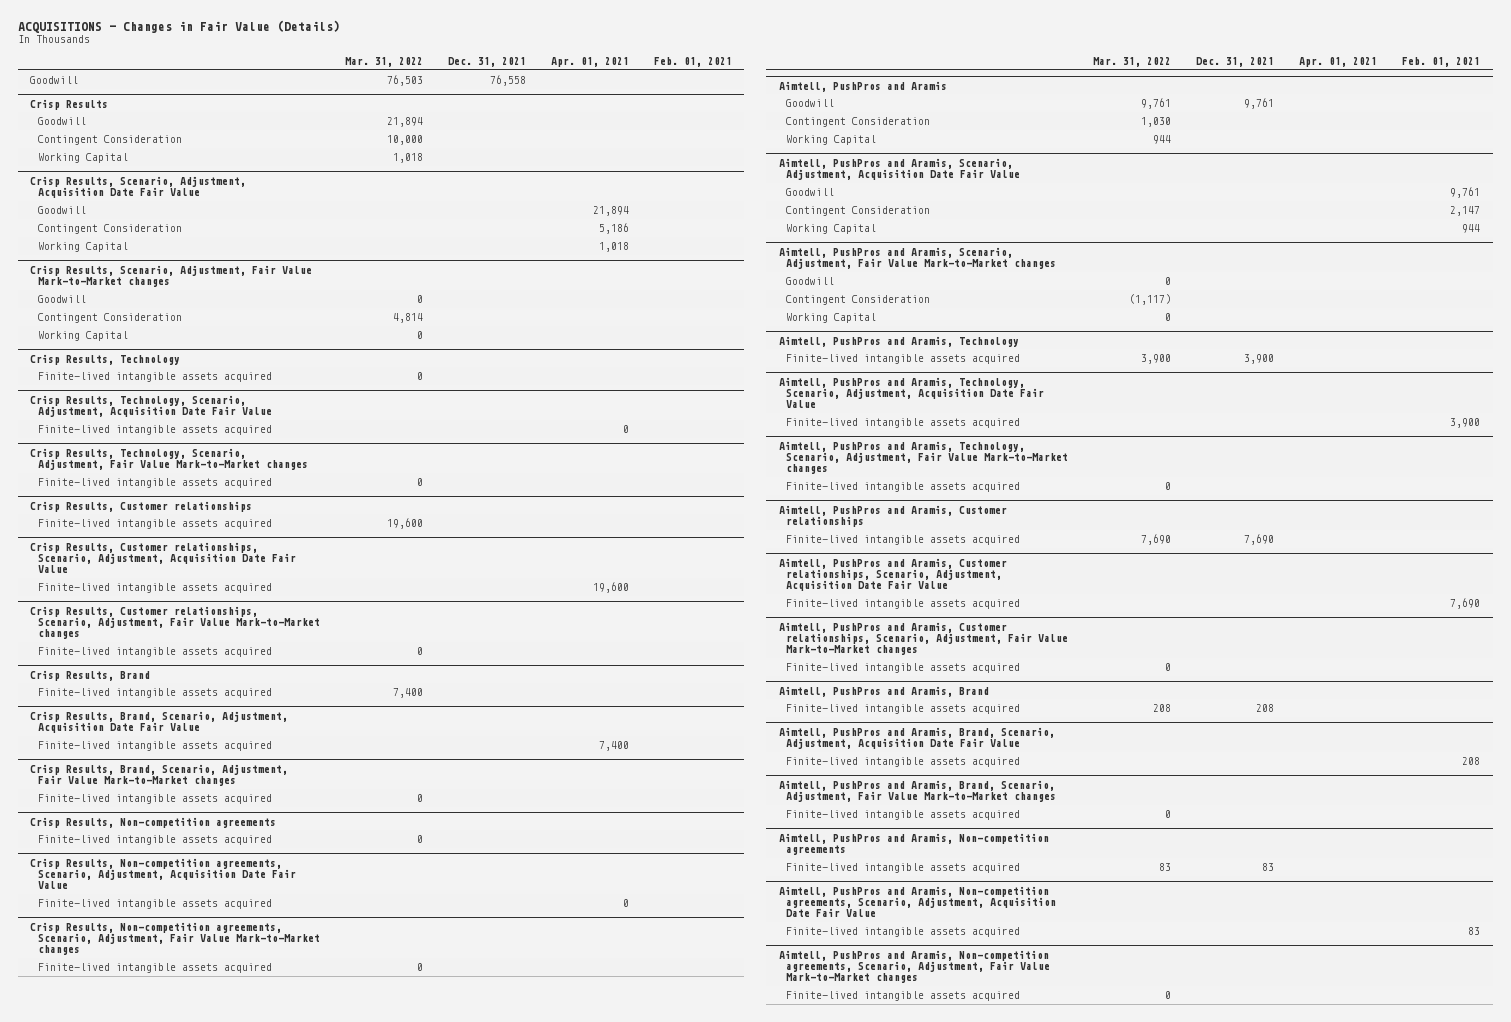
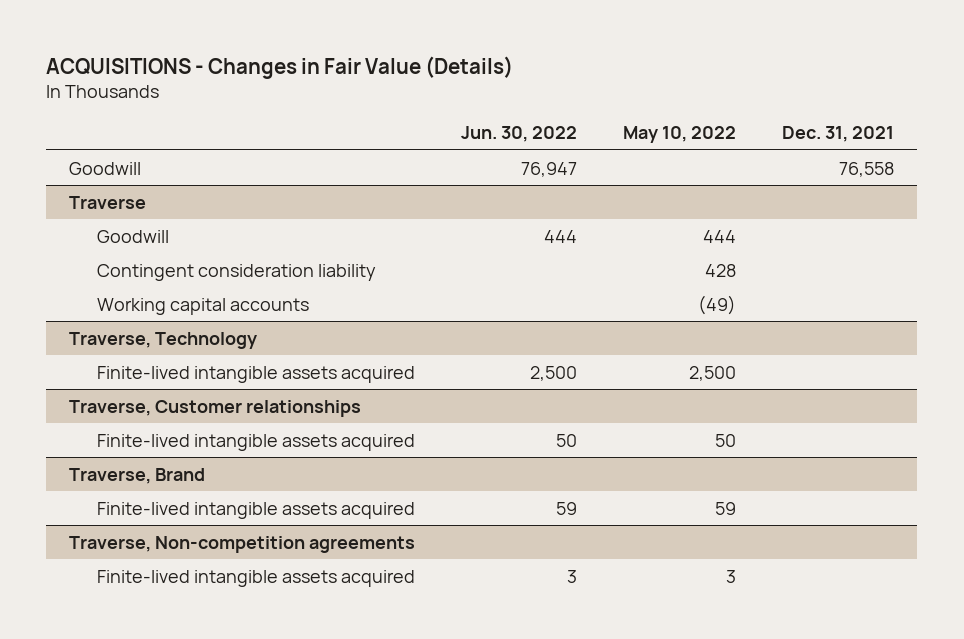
[344,56,423,67] Mar. 31, 2022 -> none
[550,56,629,67] Apr. 01, 2021 -> none
[653,56,732,67] Feb. 01, 2021 -> none
none -> [461,126,578,143] Jun. 30, 2022
none -> [623,126,737,144] May 10, 2022
[30,98,109,110] Crisp Results -> none
[38,116,87,125] Goodwill -> none
[38,134,183,145] Contingent Consideration -> none
[38,152,129,163] Working Capital -> none
[30,175,247,198] Crisp Results, Scenario, Adjustment, Acquisition Date Fair Value -> none
[38,205,87,214] Goodwill -> none
[38,223,183,234] Contingent Consideration -> none
[38,241,129,252] Working Capital -> none
[30,264,313,287] Crisp Results, Scenario, Adjustment, Fair Value Mark-to-Market changes -> none
[38,294,87,303] Goodwill -> none
[38,312,183,323] Contingent Consideration -> none
[38,330,129,341] Working Capital -> none
[30,353,181,365] Crisp Results, Technology -> none
[38,371,273,382] Finite-lived intangible assets acquired -> none
[30,394,273,417] Crisp Results, Technology, Scenario, Adjustment, Acquisition Date Fair Value -> none
[38,424,273,435] Finite-lived intangible assets acquired -> none
[30,447,309,470] Crisp Results, Technology, Scenario, Adjustment, Fair Value Mark-to-Market changes -> none
[38,477,273,488] Finite-lived intangible assets acquired -> none
[30,500,253,512] Crisp Results, Customer relationships -> none
[38,518,273,529] Finite-lived intangible assets acquired -> none
[30,541,297,573] Crisp Results, Customer relationships, Scenario, Adjustment, Acquisition Date Fair Value -> none
[38,582,273,593] Finite-lived intangible assets acquired -> none
[30,605,321,639] Crisp Results, Customer relationships, Scenario, Adjustment, Fair Value Mark-to-Market changes -> none
[38,646,273,657] Finite-lived intangible assets acquired -> none
[30,669,151,681] Crisp Results, Brand -> none
[38,687,273,698] Finite-lived intangible assets acquired -> none
[30,710,289,733] Crisp Results, Brand, Scenario, Adjustment, Acquisition Date Fair Value -> none
[38,740,273,751] Finite-lived intangible assets acquired -> none
[30,763,289,786] Crisp Results, Brand, Scenario, Adjustment, Fair Value Mark-to-Market changes -> none
[38,793,273,804] Finite-lived intangible assets acquired -> none
none -> [69,195,147,209] Traverse
none -> [96,229,169,243] Goodwill
none -> [96,263,376,281] Contingent consideration liability
none -> [96,297,309,315] Working capital accounts
none -> [69,331,258,349] Traverse, Technology
none -> [96,365,415,383] Finite-lived intangible assets acquired
none -> [69,399,362,417] Traverse, Customer relationships
none -> [96,433,415,451] Finite-lived intangible assets acquired
none -> [69,467,206,484] Traverse, Brand
none -> [96,501,415,519] Finite-lived intangible assets acquired
[30,816,277,828] Crisp Results, Non-competition agreements -> [69,535,416,553] Traverse, Non-competition agreements
[30,857,297,889] Crisp Results, Non-competition agreements, Scenario, Adjustment, Acquisition Date Fair Value -> none
[38,898,273,909] Finite-lived intangible assets acquired -> none
[30,921,321,955] Crisp Results, Non-competition agreements, Scenario, Adjustment, Fair Value Mark-to-Market changes -> none
[38,962,273,973] Finite-lived intangible assets acquired -> none
[778,80,947,92] Aimtell, PushPros and Aramis -> none
[786,98,835,107] Goodwill -> none
[786,116,931,127] Contingent Consideration -> none
[786,134,877,145] Working Capital -> none
[778,157,1021,180] Aimtell, PushPros and Aramis, Scenario, Adjustment, Acquisition Date Fair Value -> none
[786,187,835,196] Goodwill -> none
[786,205,931,216] Contingent Consideration -> none
[786,223,877,234] Working Capital -> none
[778,246,1057,269] Aimtell, PushPros and Aramis, Scenario, Adjustment, Fair Value Mark-to-Market changes -> none
[786,276,835,285] Goodwill -> none
[786,294,931,305] Contingent Consideration -> none
[786,312,877,323] Working Capital -> none
[778,335,1019,347] Aimtell, PushPros and Aramis, Technology -> none
[786,353,1021,364] Finite-lived intangible assets acquired -> none
[778,376,1045,408] Aimtell, PushPros and Aramis, Technology, Scenario, Adjustment, Acquisition Date Fair Value -> none
[786,417,1021,428] Finite-lived intangible assets acquired -> none
[778,440,1069,474] Aimtell, PushPros and Aramis, Technology, Scenario, Adjustment, Fair Value Mark-to-Market changes -> none
[786,481,1021,492] Finite-lived intangible assets acquired -> none
[778,504,1007,527] Aimtell, PushPros and Aramis, Customer relationships -> none
[786,534,1021,545] Finite-lived intangible assets acquired -> none
[778,557,1007,591] Aimtell, PushPros and Aramis, Customer relationships, Scenario, Adjustment, Acquisition Date Fair Value -> none
[786,598,1021,609] Finite-lived intangible assets acquired -> none
[778,621,1069,655] Aimtell, PushPros and Aramis, Customer relationships, Scenario, Adjustment, Fair Value Mark-to-Market changes -> none
[786,662,1021,673] Finite-lived intangible assets acquired -> none
[778,685,989,697] Aimtell, PushPros and Aramis, Brand -> none
[786,703,1021,714] Finite-lived intangible assets acquired -> none
[778,726,1055,749] Aimtell, PushPros and Aramis, Brand, Scenario, Adjustment, Acquisition Date Fair Value -> none
[786,756,1021,767] Finite-lived intangible assets acquired -> none
[778,779,1057,802] Aimtell, PushPros and Aramis, Brand, Scenario, Adjustment, Fair Value Mark-to-Market changes -> none
[786,809,1021,820] Finite-lived intangible assets acquired -> none
[778,832,1049,855] Aimtell, PushPros and Aramis, Non-competition agreements -> none
[786,862,1021,873] Finite-lived intangible assets acquired -> none
[778,885,1057,917] Aimtell, PushPros and Aramis, Non-competition agreements, Scenario, Adjustment, Acquisition Date Fair Value -> none
[786,926,1021,937] Finite-lived intangible assets acquired -> none
[778,949,1051,983] Aimtell, PushPros and Aramis, Non-competition agreements, Scenario, Adjustment, Fair Value Mark-to-Market changes -> none
[786,990,1021,1001] Finite-lived intangible assets acquired -> none

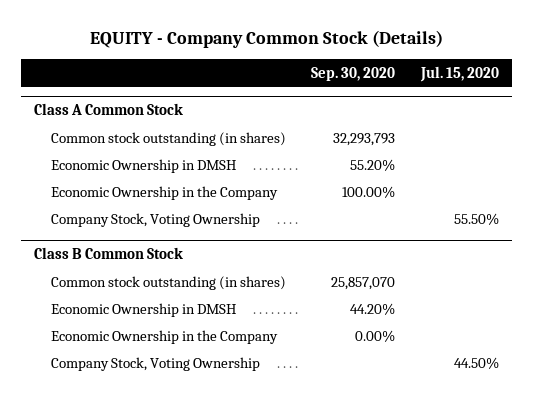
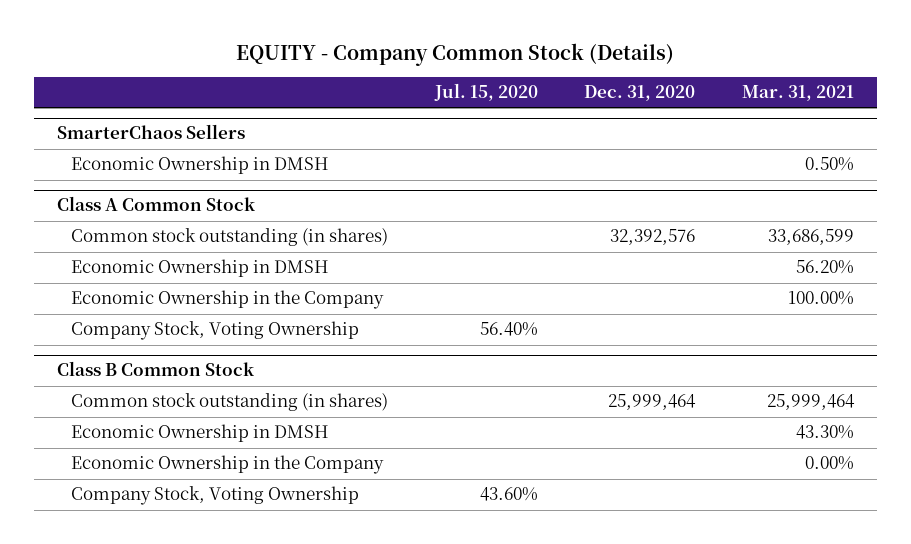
[311,67,396,82] Sep. 30, 2020 -> none
none -> [584,85,696,102] Dec. 31, 2020
none -> [741,85,854,102] Mar. 31, 2021
none -> [57,124,246,140] SmarterChaos Sellers
none -> [70,156,329,175] Economic Ownership in DMSH
[454,212,500,225] 55.50% -> [479,322,538,337] 56.40%
[454,356,500,369] 44.50% -> [479,487,538,502] 43.60%

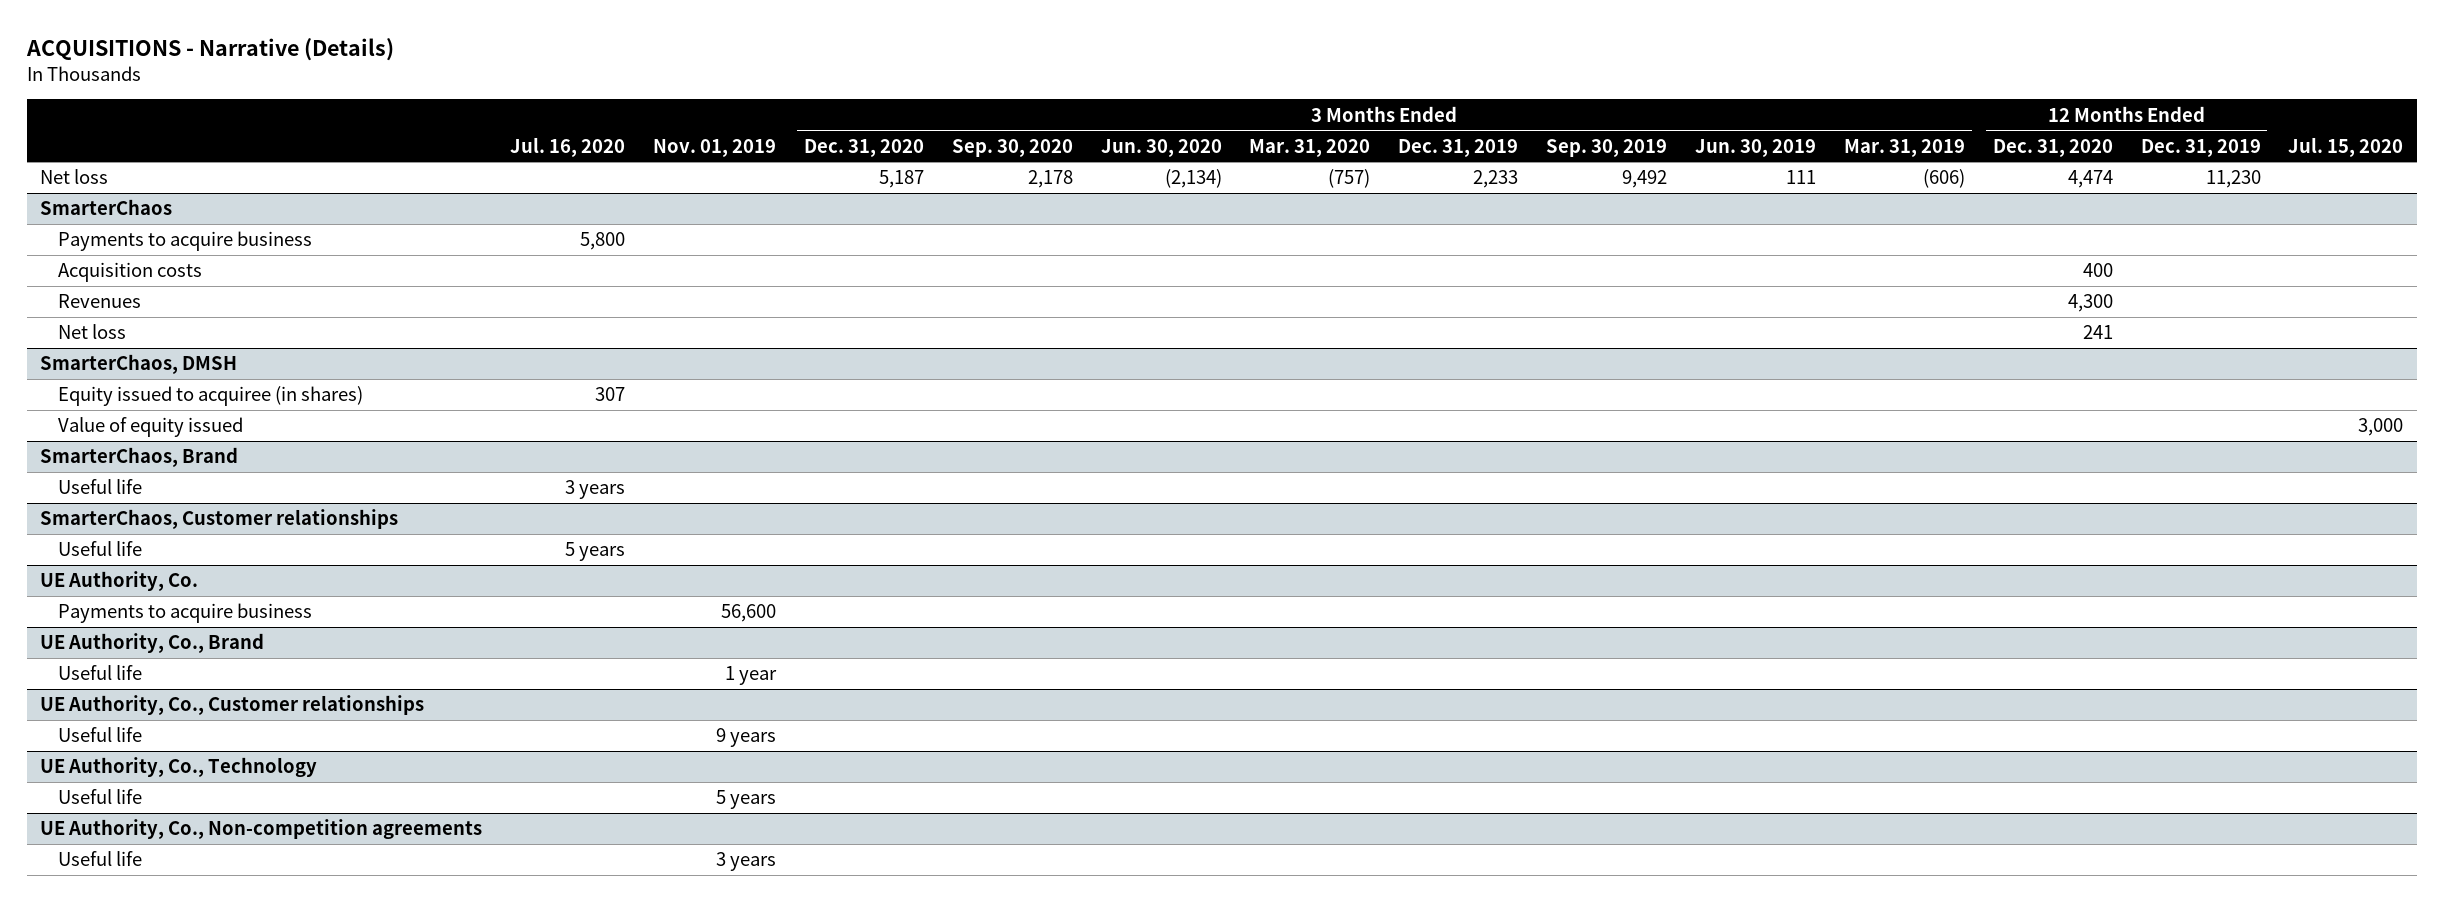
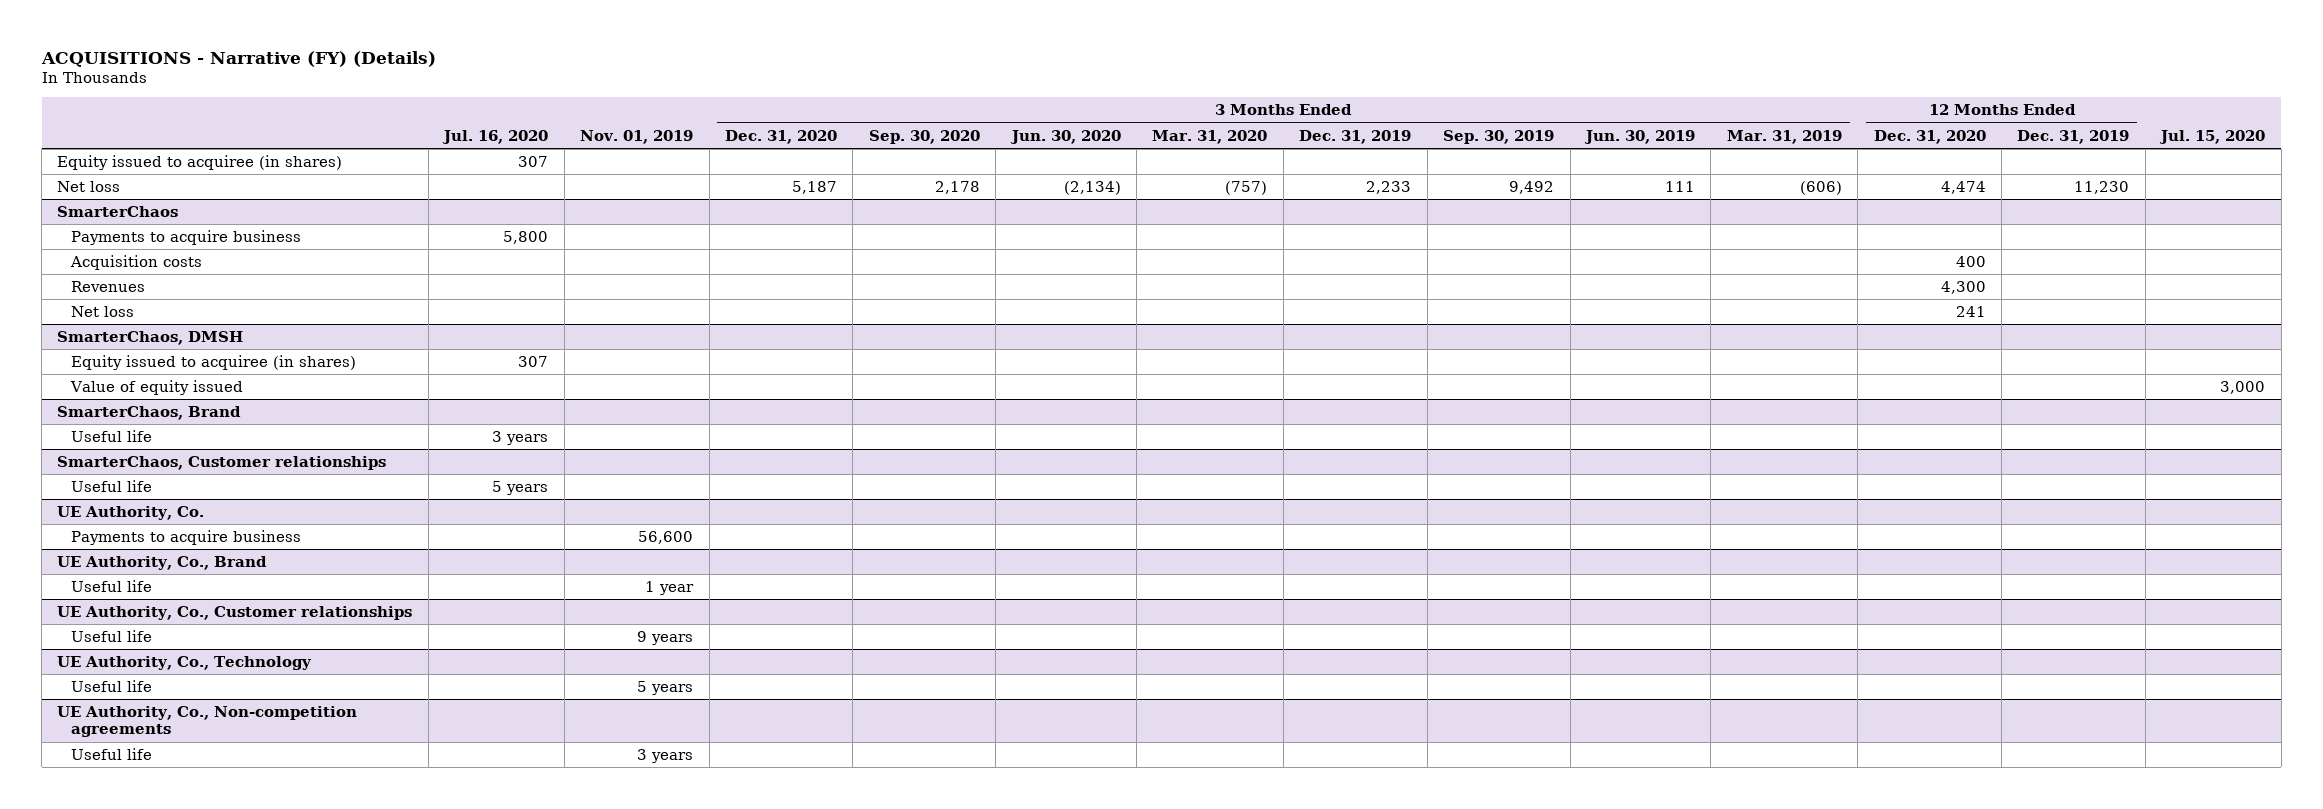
[25,37,394,61] ACQUISITIONS - Narrative (Details) -> [40,50,436,67] ACQUISITIONS - Narrative (FY) (Details)
none -> [57,154,343,170] Equity issued to acquiree (in shares)

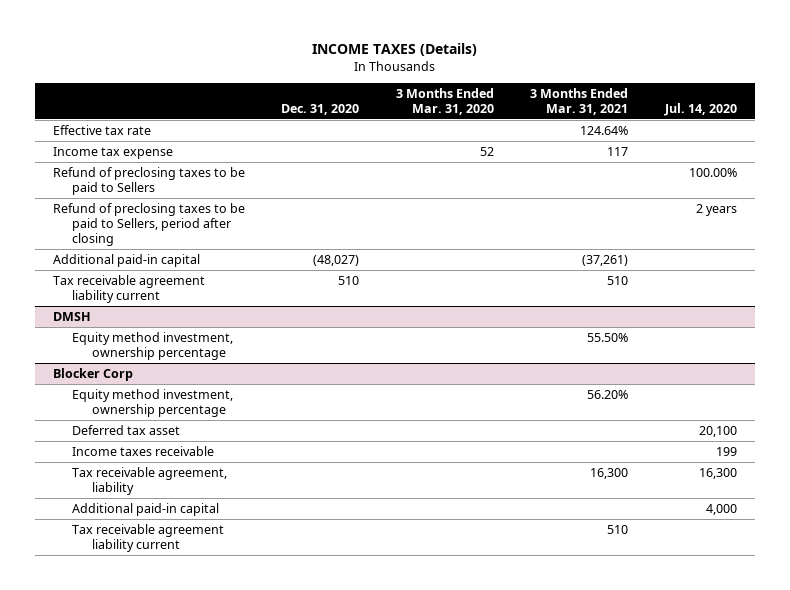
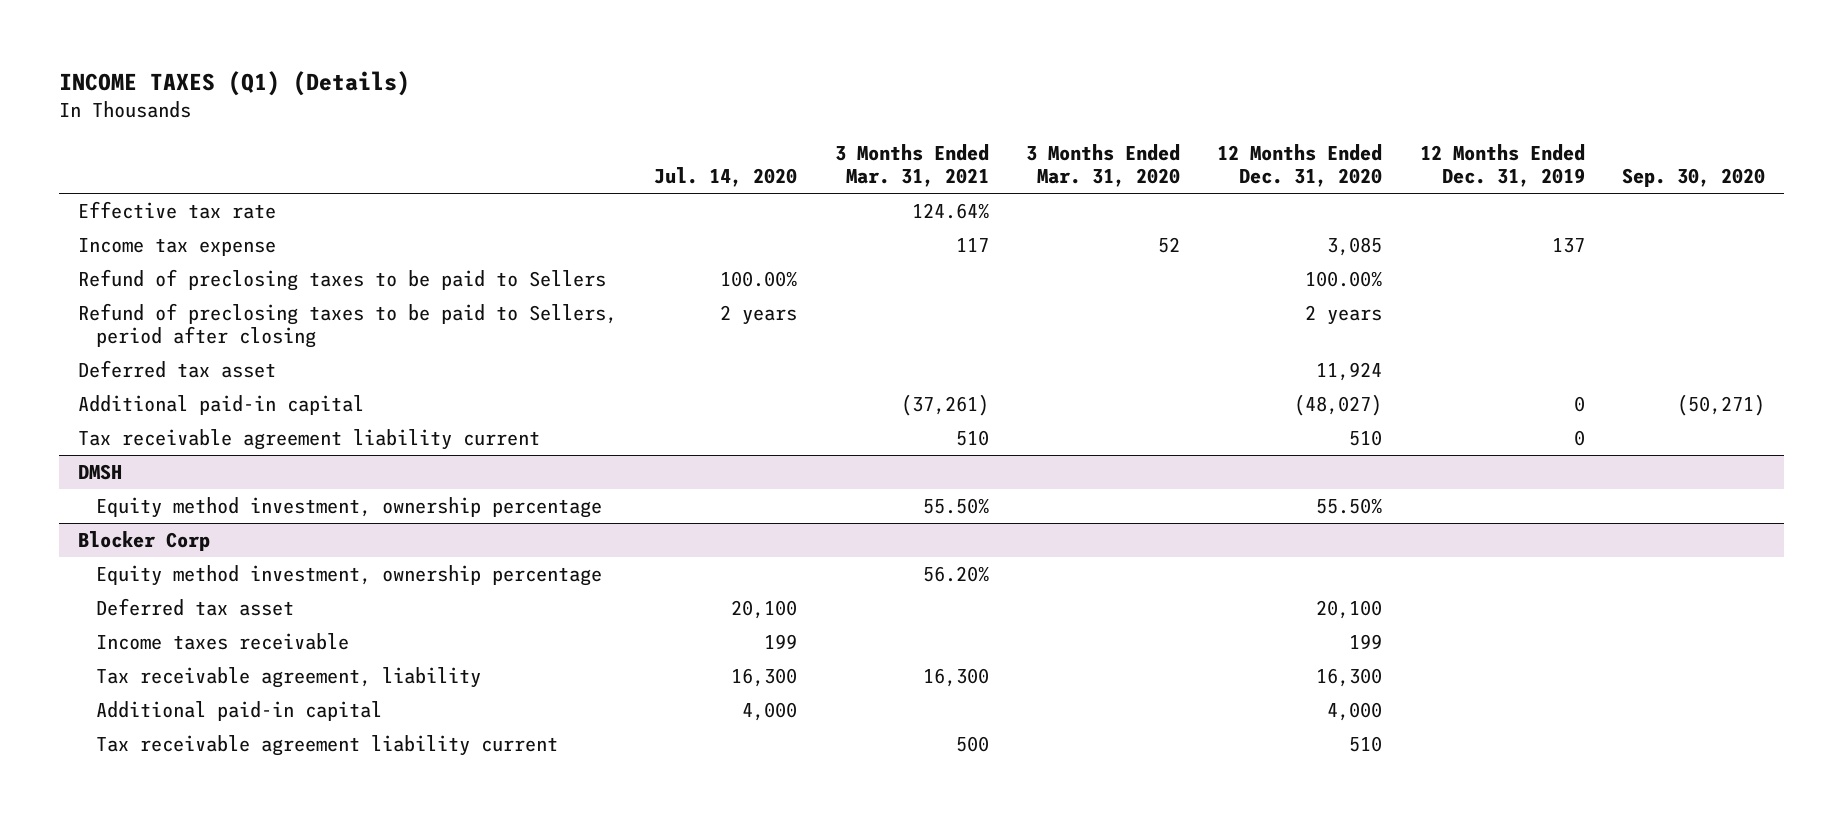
[311,43,477,57] INCOME TAXES (Details) -> [58,70,410,96] INCOME TAXES (Q1) (Details)
[281,103,360,115] Dec. 31, 2020 -> none
none -> [1217,144,1383,188] 12 Months Ended Dec. 31, 2020
none -> [1419,144,1585,188] 12 Months Ended Dec. 31, 2019
none -> [1622,168,1766,188] Sep. 30, 2020
none -> [77,359,276,378] Deferred tax asset
[607,524,629,534] 510 -> [955,735,989,752] 500

